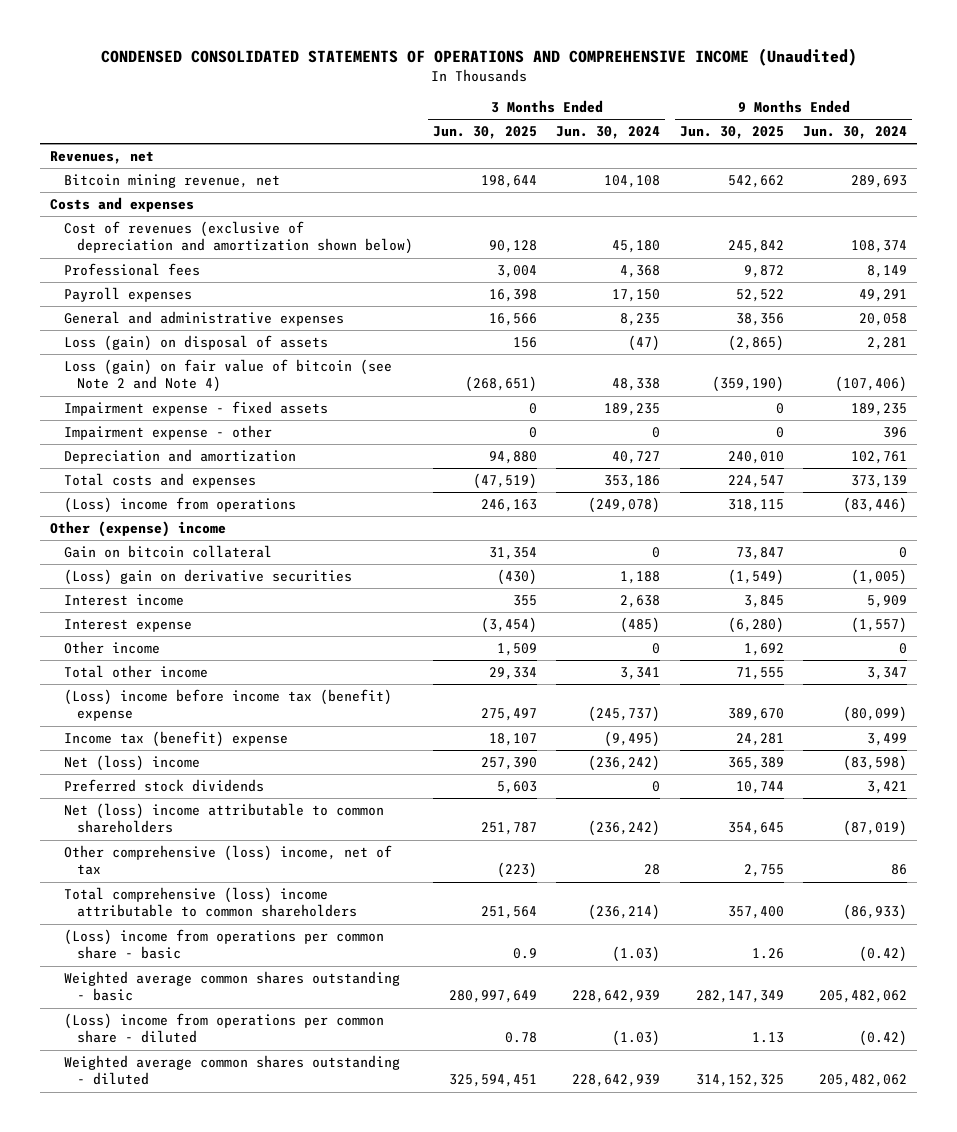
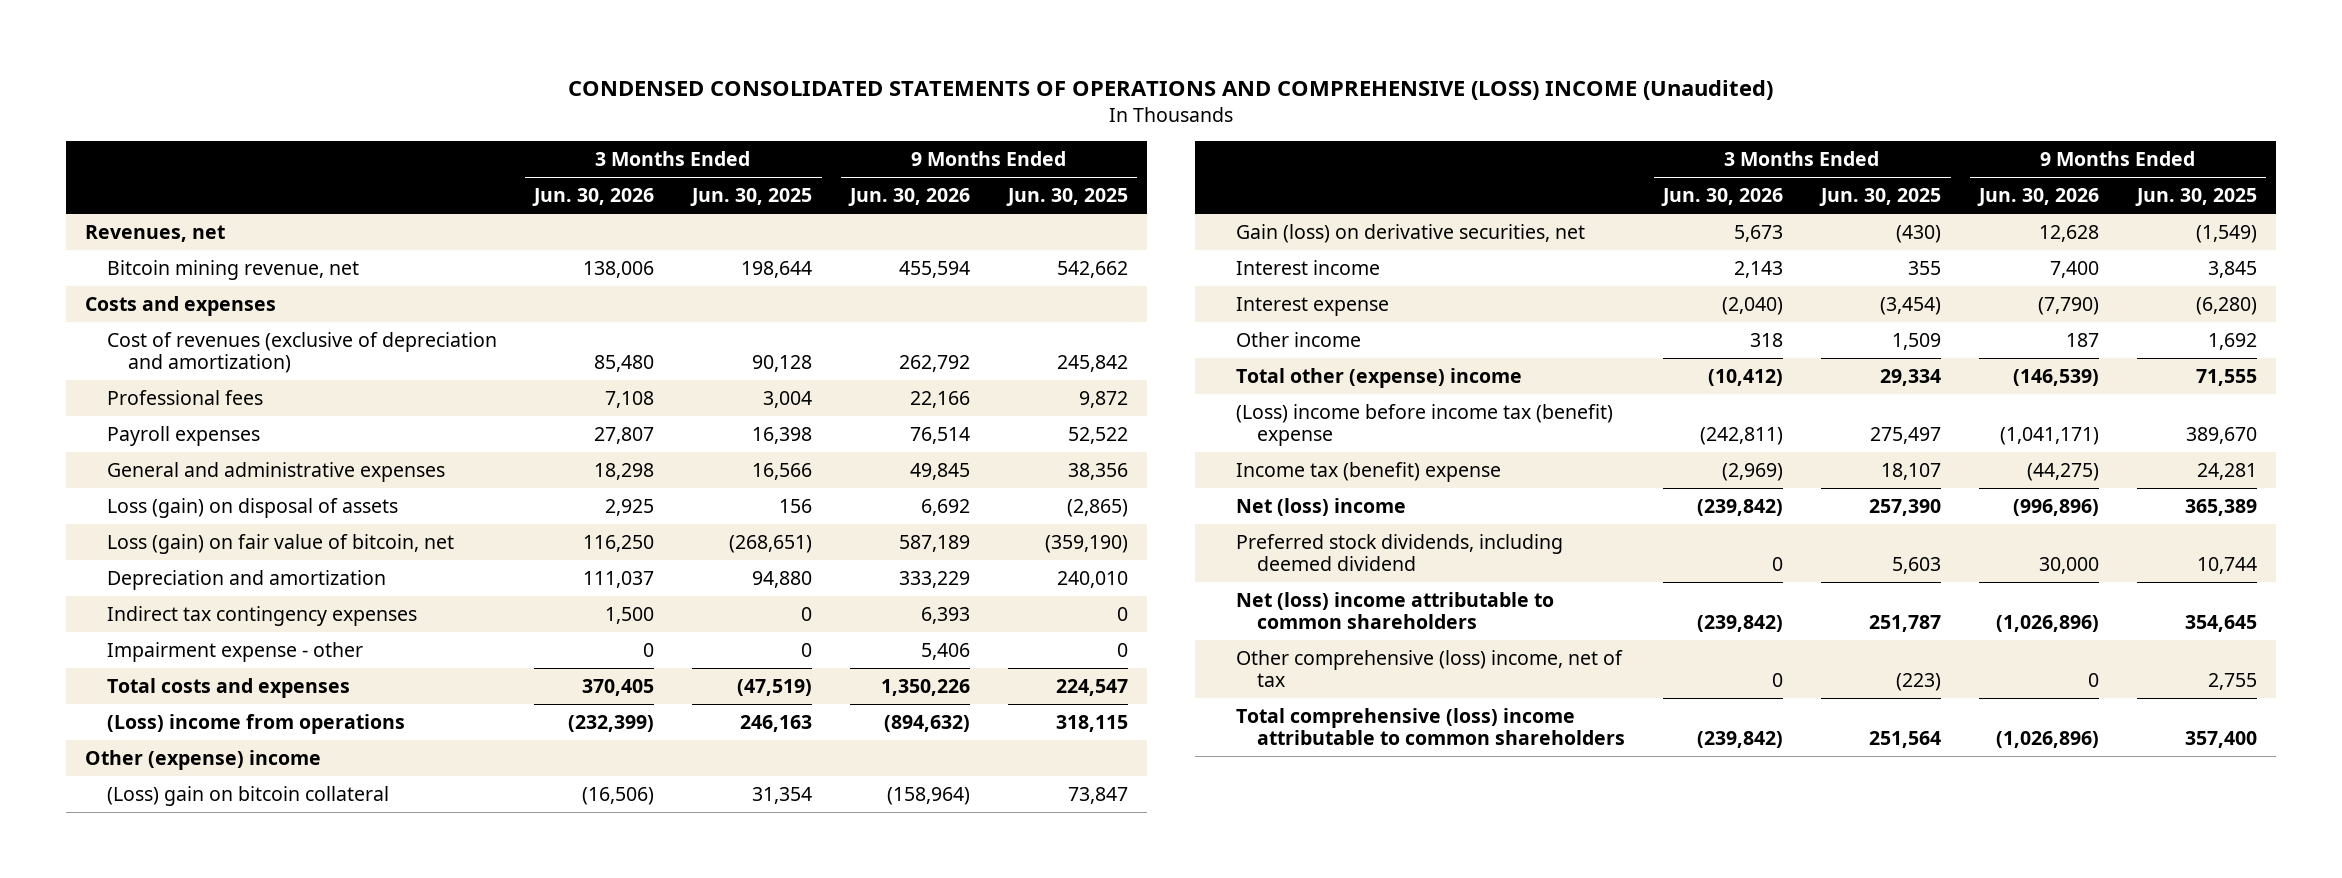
[100,47,857,66] CONDENSED CONSOLIDATED STATEMENTS OF OPERATIONS AND COMPREHENSIVE INCOME (Unaudited) -> [567,79,1773,100] CONDENSED CONSOLIDATED STATEMENTS OF OPERATIONS AND COMPREHENSIVE (LOSS) INCOME (Unaudited)
[556,126,661,140] Jun. 30, 2024 -> none
[803,126,908,140] Jun. 30, 2024 -> none
none -> [532,188,655,207] Jun. 30, 2026
none -> [848,188,971,207] Jun. 30, 2026
[63,220,414,255] Cost of revenues (exclusive of depreciation and amortization shown below) -> [106,331,497,374] Cost of revenues (exclusive of depreciation and amortization)
[63,400,328,416] Impairment expense - fixed assets -> none
[63,358,392,393] Loss (gain) on fair value of bitcoin (see Note 2 and Note 4) -> [106,533,454,554] Loss (gain) on fair value of bitcoin, net
none -> [106,605,417,626] Indirect tax contingency expenses
[63,424,272,440] Impairment expense - other -> [106,641,363,662] Impairment expense - other
[63,544,272,558] Gain on bitcoin collateral -> [106,785,389,806] (Loss) gain on bitcoin collateral
[63,568,352,585] (Loss) gain on derivative securities -> [1235,223,1585,243] Gain (loss) on derivative securities, net
[63,664,208,678] Total other income -> [1235,367,1522,388] Total other (expense) income
[63,778,264,792] Preferred stock dividends -> [1235,533,1563,572] Preferred stock dividends, including deemed dividend
[63,928,384,960] (Loss) income from operations per common share - basic -> none
[63,970,400,1002] Weighted average common shares outstanding - basic -> none
[63,1012,384,1044] (Loss) income from operations per common share - diluted -> none
[63,1054,400,1086] Weighted average common shares outstanding - diluted -> none

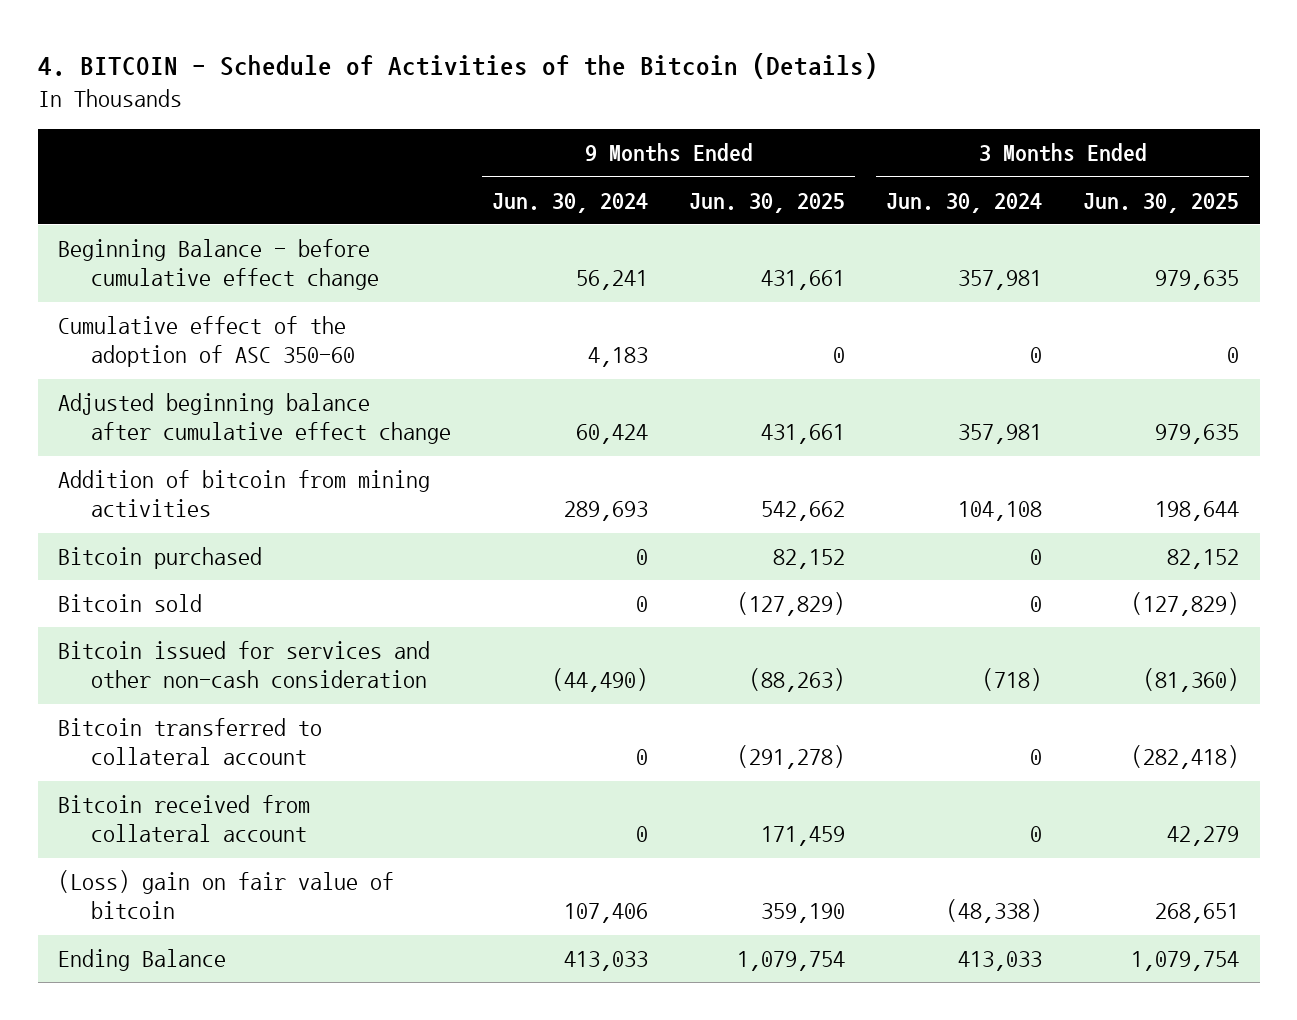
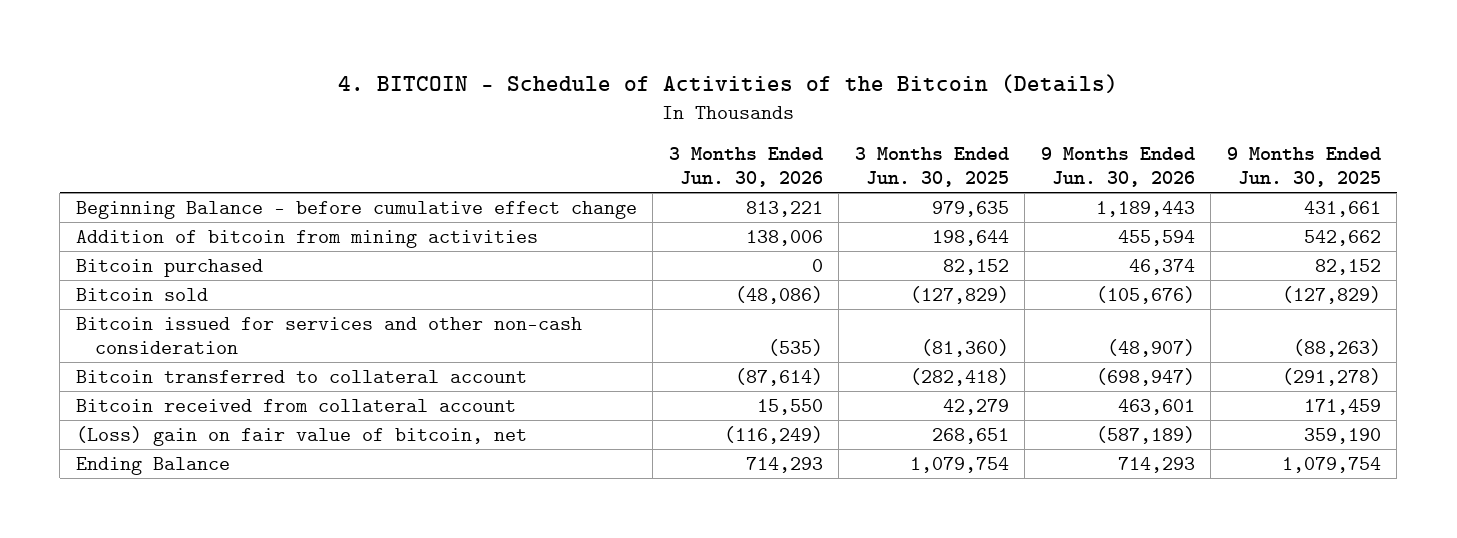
[492,192,649,213] Jun. 30, 2024 -> none
[886,192,1043,213] Jun. 30, 2024 -> none
none -> [668,146,823,187] 3 Months Ended Jun. 30, 2026
none -> [1040,146,1195,187] 9 Months Ended Jun. 30, 2026
[58,316,356,368] Cumulative effect of the adoption of ASC 350-60 -> none
[58,393,452,445] Adjusted beginning balance after cumulative effect change -> none
[58,870,395,920] (Loss) gain on fair value of bitcoin -> [75,425,527,446] (Loss) gain on fair value of bitcoin, net

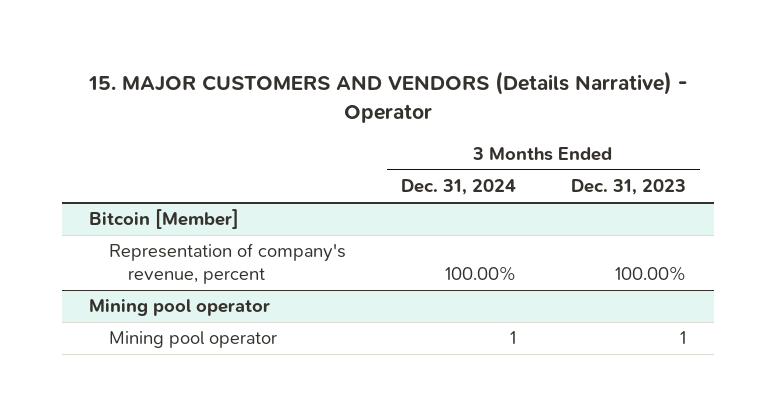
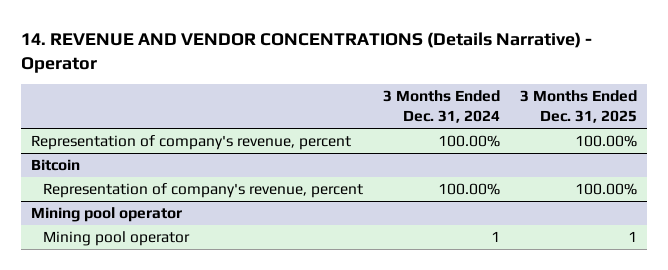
[87,71,687,123] 15. MAJOR CUSTOMERS AND VENDORS (Details Narrative) - Operator -> [20,31,592,73] 14. REVENUE AND VENDOR CONCENTRATIONS (Details Narrative) - Operator
[570,179,686,196] Dec. 31, 2023 -> none
none -> [520,90,638,124] 3 Months Ended Dec. 31, 2025
[89,209,240,230] Bitcoin [Member] -> none
none -> [30,159,80,172] Bitcoin
none -> [42,183,363,199] Representation of company's revenue, percent

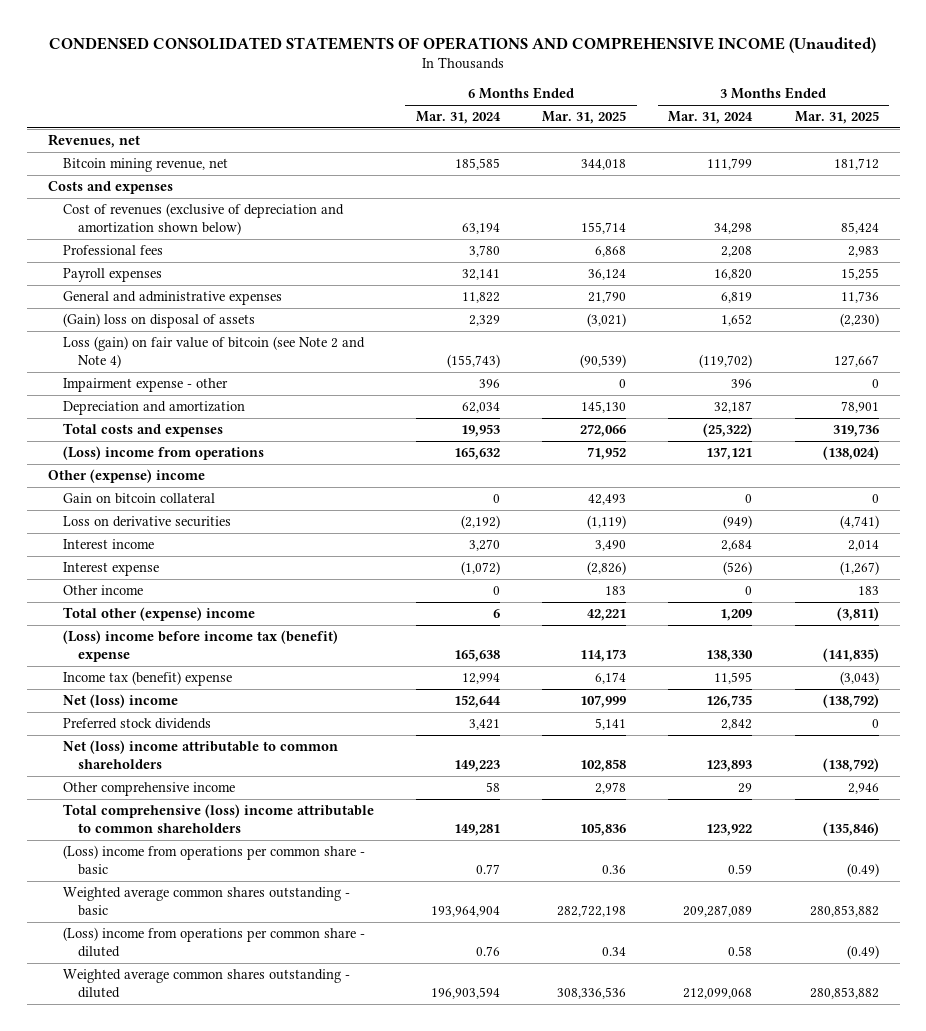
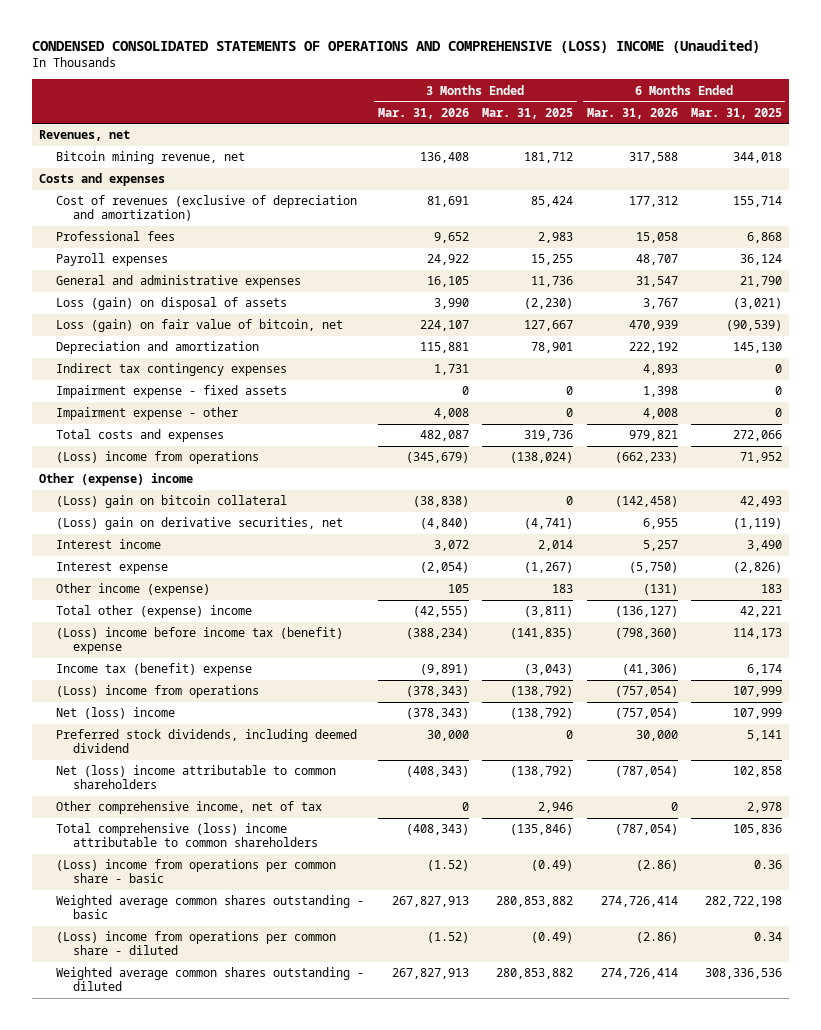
[49,36,877,53] CONDENSED CONSOLIDATED STATEMENTS OF OPERATIONS AND COMPREHENSIVE INCOME (Unaudited) -> [32,40,761,54] CONDENSED CONSOLIDATED STATEMENTS OF OPERATIONS AND COMPREHENSIVE (LOSS) INCOME (Unaudited)
[415,111,501,125] Mar. 31, 2024 -> none
[668,111,754,125] Mar. 31, 2024 -> none
none -> [377,107,469,119] Mar. 31, 2026
none -> [586,107,678,119] Mar. 31, 2026
[62,203,344,235] Cost of revenues (exclusive of depreciation and amortization shown below) -> [56,195,358,222] Cost of revenues (exclusive of depreciation and amortization)
[62,313,255,329] (Gain) loss on disposal of assets -> [56,297,288,311] Loss (gain) on disposal of assets
[62,336,365,368] Loss (gain) on fair value of bitcoin (see Note 2 and Note 4) -> [56,319,344,333] Loss (gain) on fair value of bitcoin, net
none -> [56,363,288,377] Indirect tax contingency expenses
none -> [56,385,288,399] Impairment expense - fixed assets
[62,378,228,393] Impairment expense - other -> [56,407,239,421] Impairment expense - other
[62,493,215,505] Gain on bitcoin collateral -> [56,495,288,509] (Loss) gain on bitcoin collateral
[62,516,231,528] Loss on derivative securities -> [56,517,344,531] (Loss) gain on derivative securities, net
[62,585,143,596] Other income -> [56,583,211,597] Other income (expense)
none -> [56,685,260,699] (Loss) income from operations
[62,718,211,730] Preferred stock dividends -> [56,729,358,754] Preferred stock dividends, including deemed dividend
[62,782,235,797] Other comprehensive income -> [56,801,323,815] Other comprehensive income, net of tax

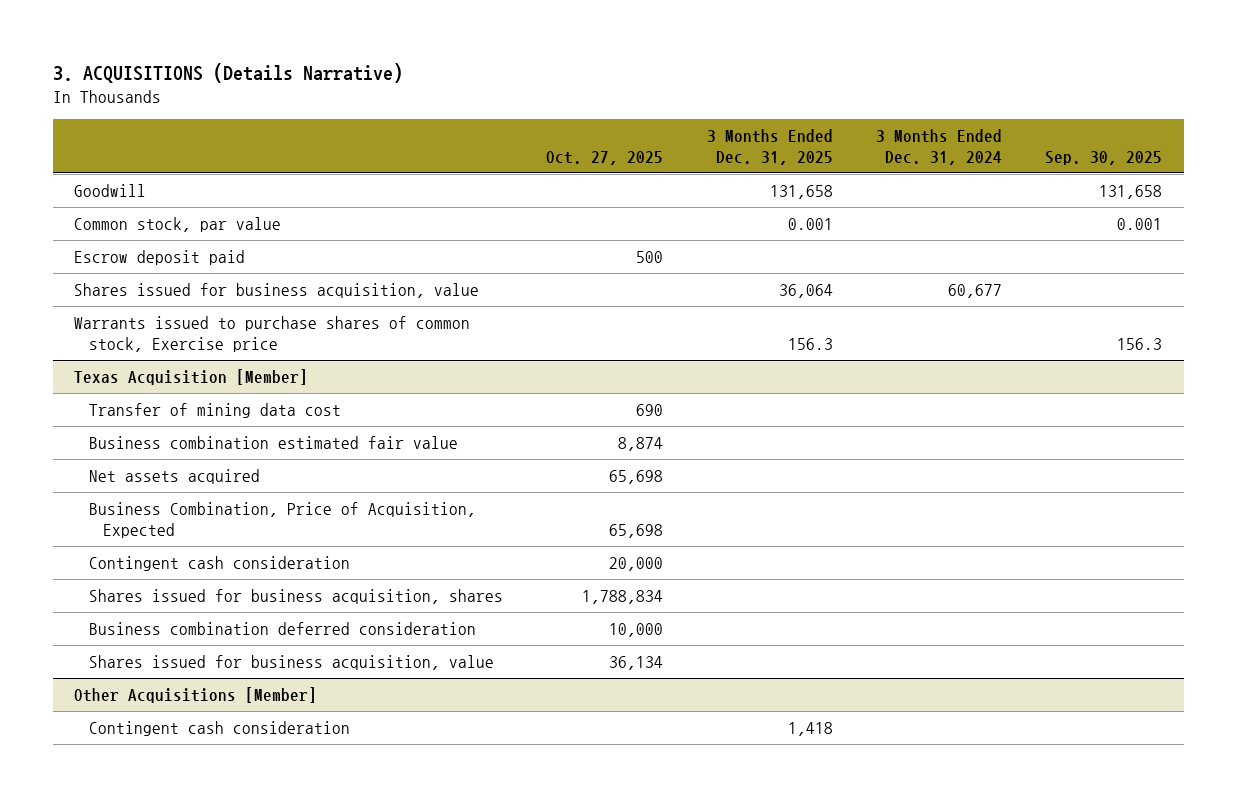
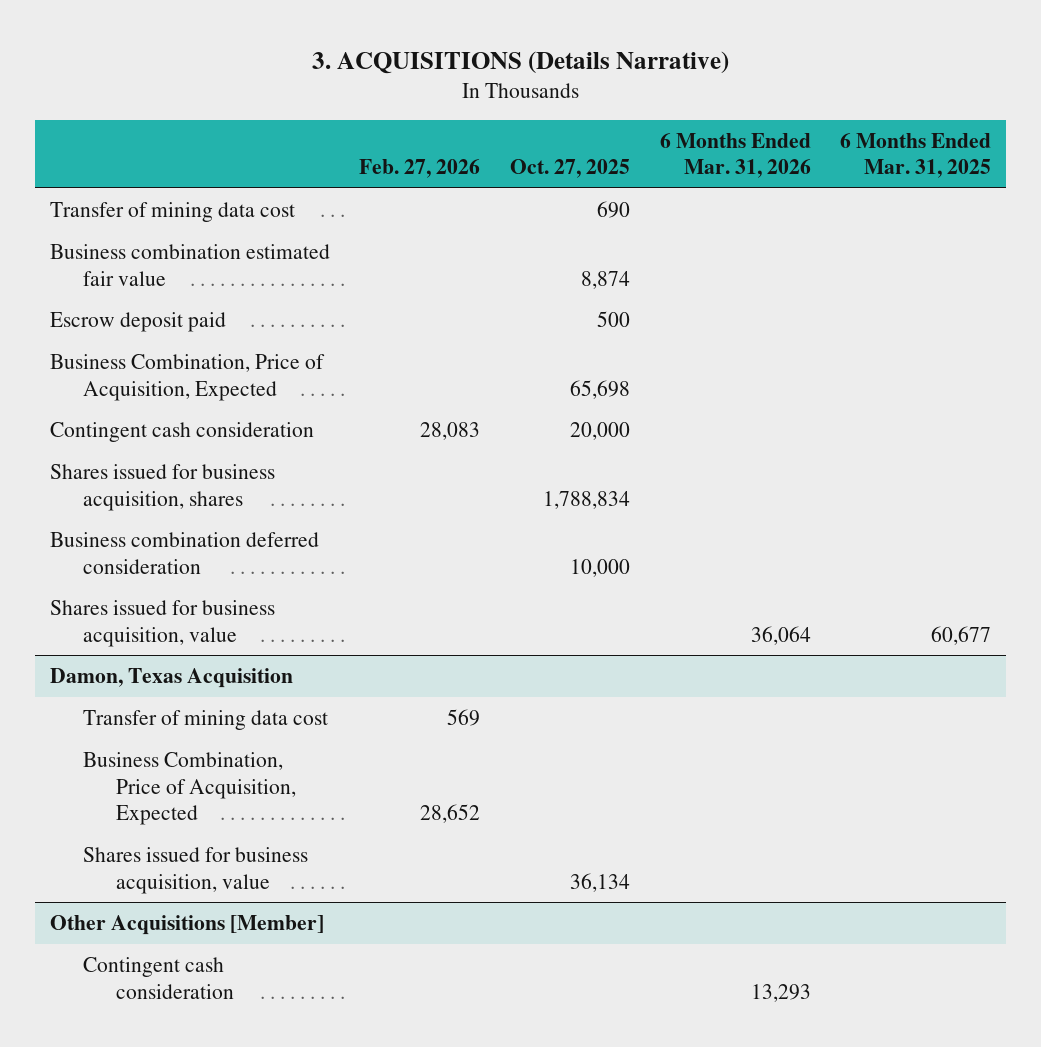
[706,128,833,165] 3 Months Ended Dec. 31, 2025 -> none
[876,128,1003,165] 3 Months Ended Dec. 31, 2024 -> none
[1045,150,1163,165] Sep. 30, 2025 -> none
none -> [359,159,481,179] Feb. 27, 2026
none -> [659,132,811,179] 6 Months Ended Mar. 31, 2026
none -> [840,132,992,179] 6 Months Ended Mar. 31, 2025
[74,183,147,197] Goodwill -> none
[74,216,282,232] Common stock, par value -> none
[74,315,471,353] Warrants issued to purchase shares of common stock, Exercise price -> none
[74,368,309,385] Texas Acquisition [Member] -> none
[88,468,260,484] Net assets acquired -> none
[74,249,246,265] Escrow deposit paid -> [49,311,226,332] Escrow deposit paid
[74,282,480,298] Shares issued for business acquisition, value -> [49,599,275,647] Shares issued for business acquisition, value
none -> [49,667,293,688] Damon, Texas Acquisition
none -> [82,709,328,730] Transfer of mining data cost
none -> [82,751,296,826] Business Combination, Price of Acquisition, Expected

